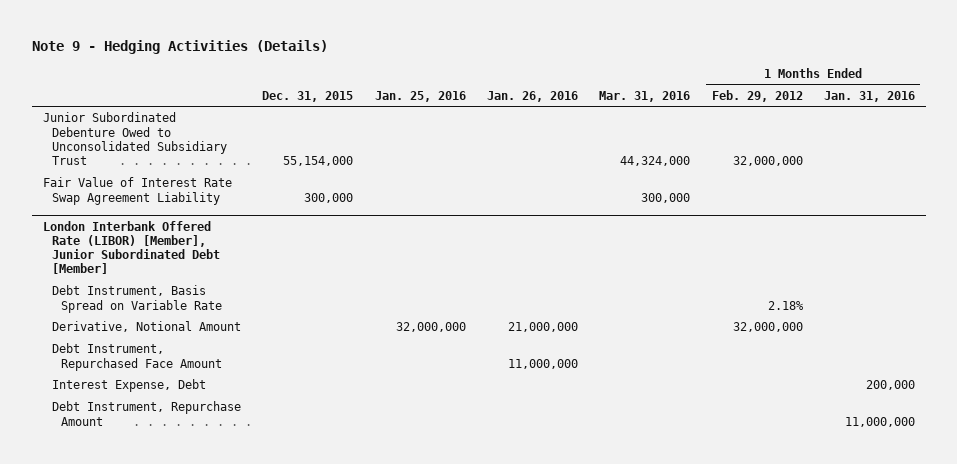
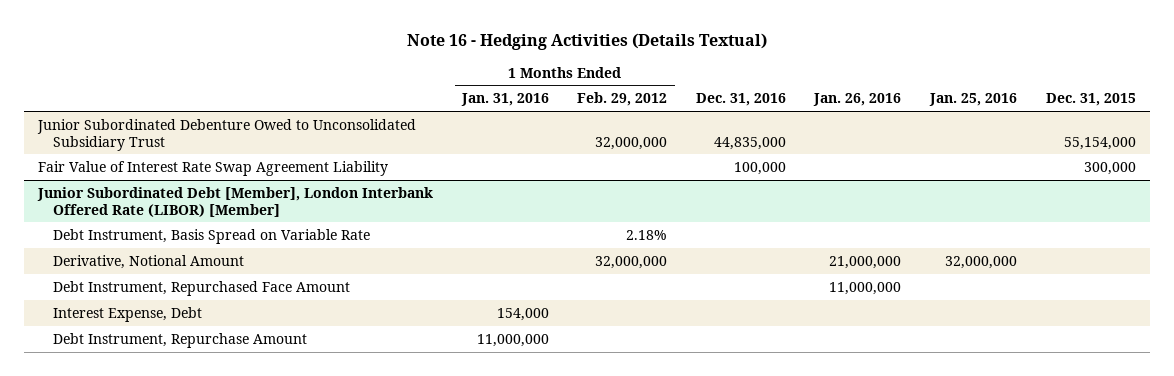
[31,39,328,54] Note 9 - Hedging Activities (Details) -> [406,32,767,50] Note 16 - Hedging Activities (Details Textual)
[599,90,691,102] Mar. 31, 2016 -> none
none -> [695,93,786,107] Dec. 31, 2016
[42,220,220,275] London Interbank Offered Rate (LIBOR) [Member], Junior Subordinated Debt [Member] -> [37,186,434,217] Junior Subordinated Debt [Member], London Interbank Offered Rate (LIBOR) [Member]
[865,380,915,391] 200,000 -> [496,307,549,321] 154,000

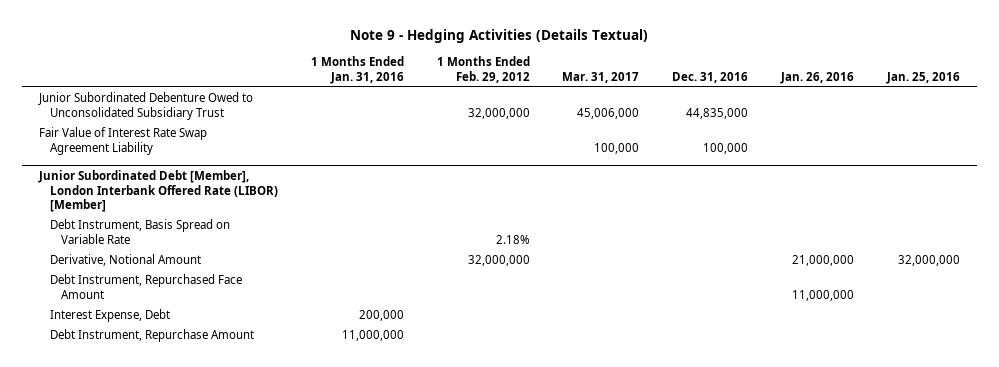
[406,32,767,50] Note 16 - Hedging Activities (Details Textual) -> [350,29,649,44] Note 9 - Hedging Activities (Details Textual)
[1045,93,1136,107] Dec. 31, 2015 -> none
none -> [562,72,640,84] Mar. 31, 2017
[496,307,549,321] 154,000 -> [358,310,404,322] 200,000

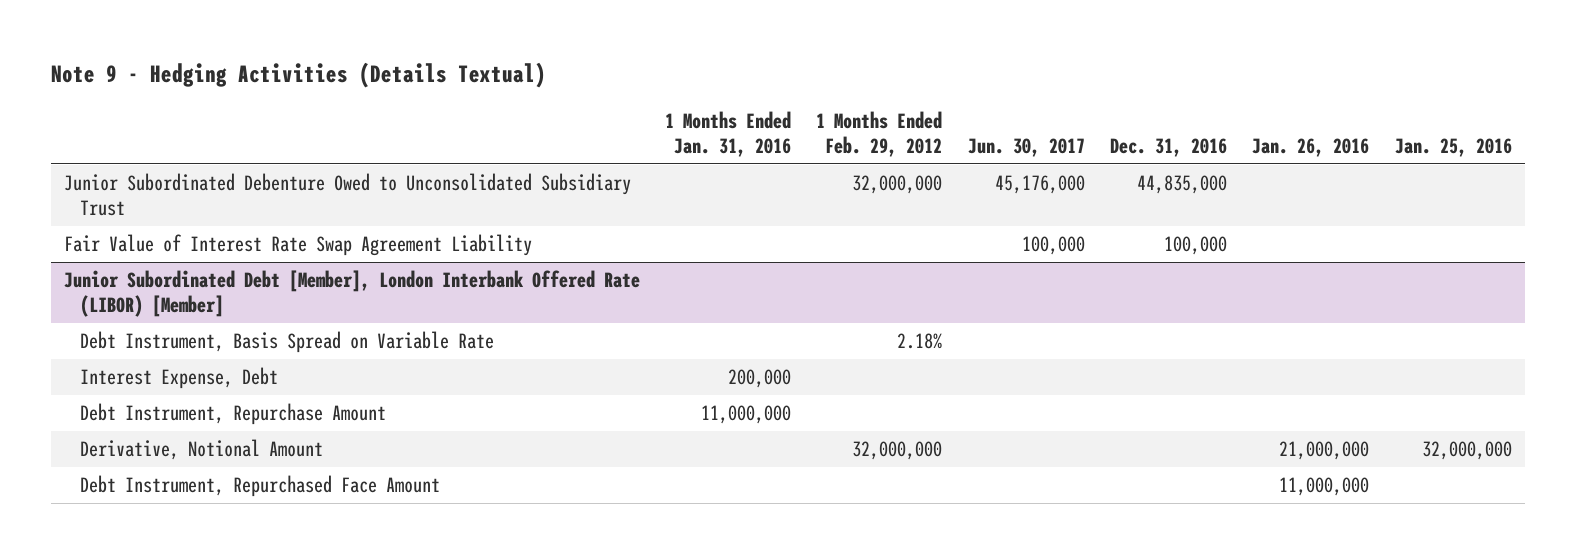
[562,72,640,84] Mar. 31, 2017 -> none
none -> [967,137,1085,157] Jun. 30, 2017
[49,254,201,267] Derivative, Notional Amount -> [80,439,324,461] Derivative, Notional Amount
[49,274,242,300] Debt Instrument, Repurchased Face Amount -> [80,475,441,498] Debt Instrument, Repurchased Face Amount

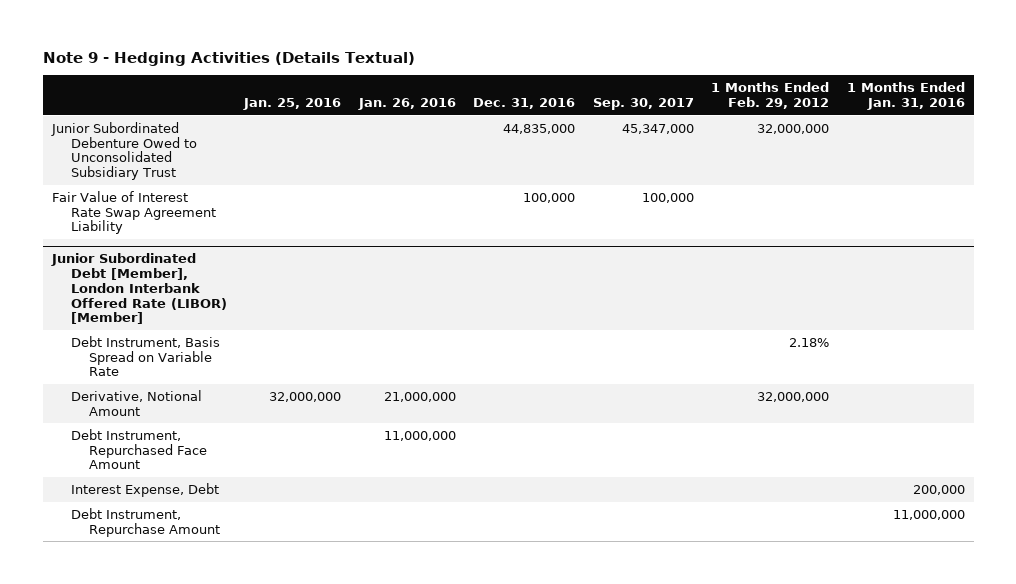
[967,137,1085,157] Jun. 30, 2017 -> none
none -> [592,97,694,110] Sep. 30, 2017
[80,367,279,390] Interest Expense, Debt -> [70,482,219,497] Interest Expense, Debt
[80,403,387,426] Debt Instrument, Repurchase Amount -> [70,507,221,537] Debt Instrument, Repurchase Amount

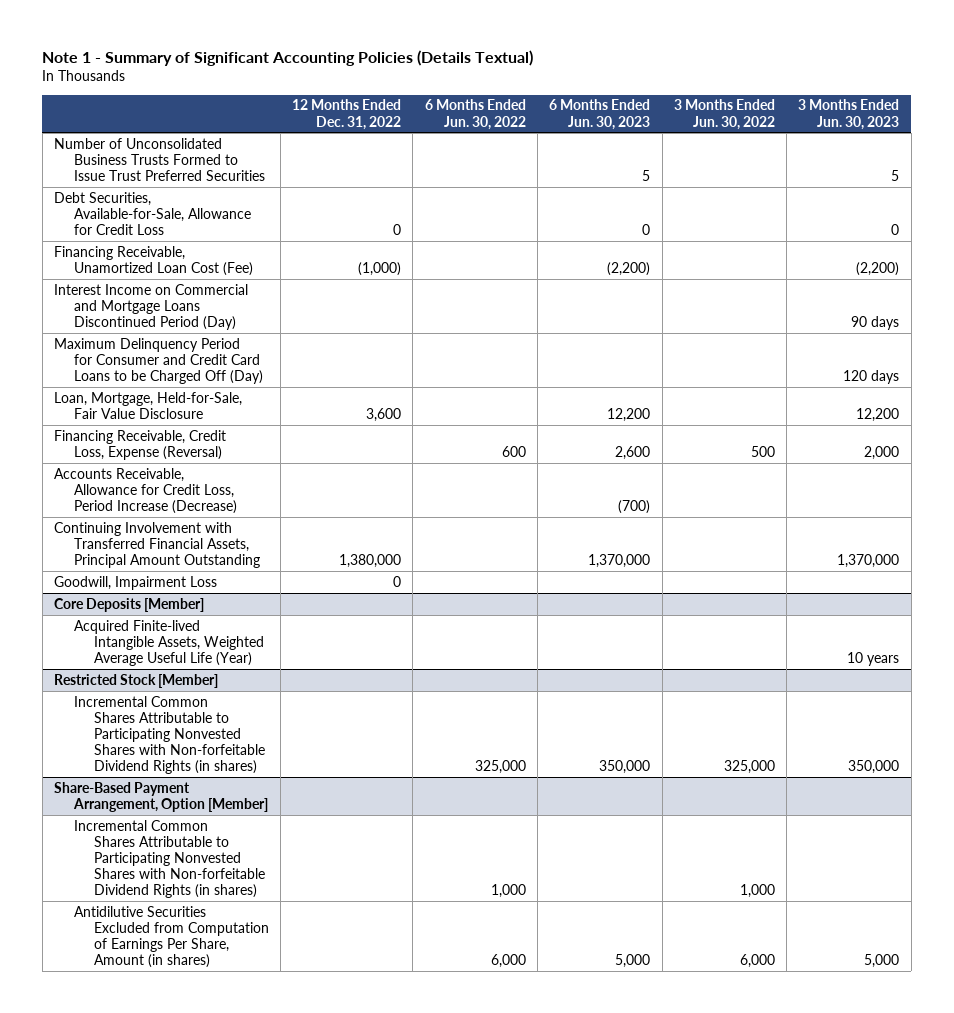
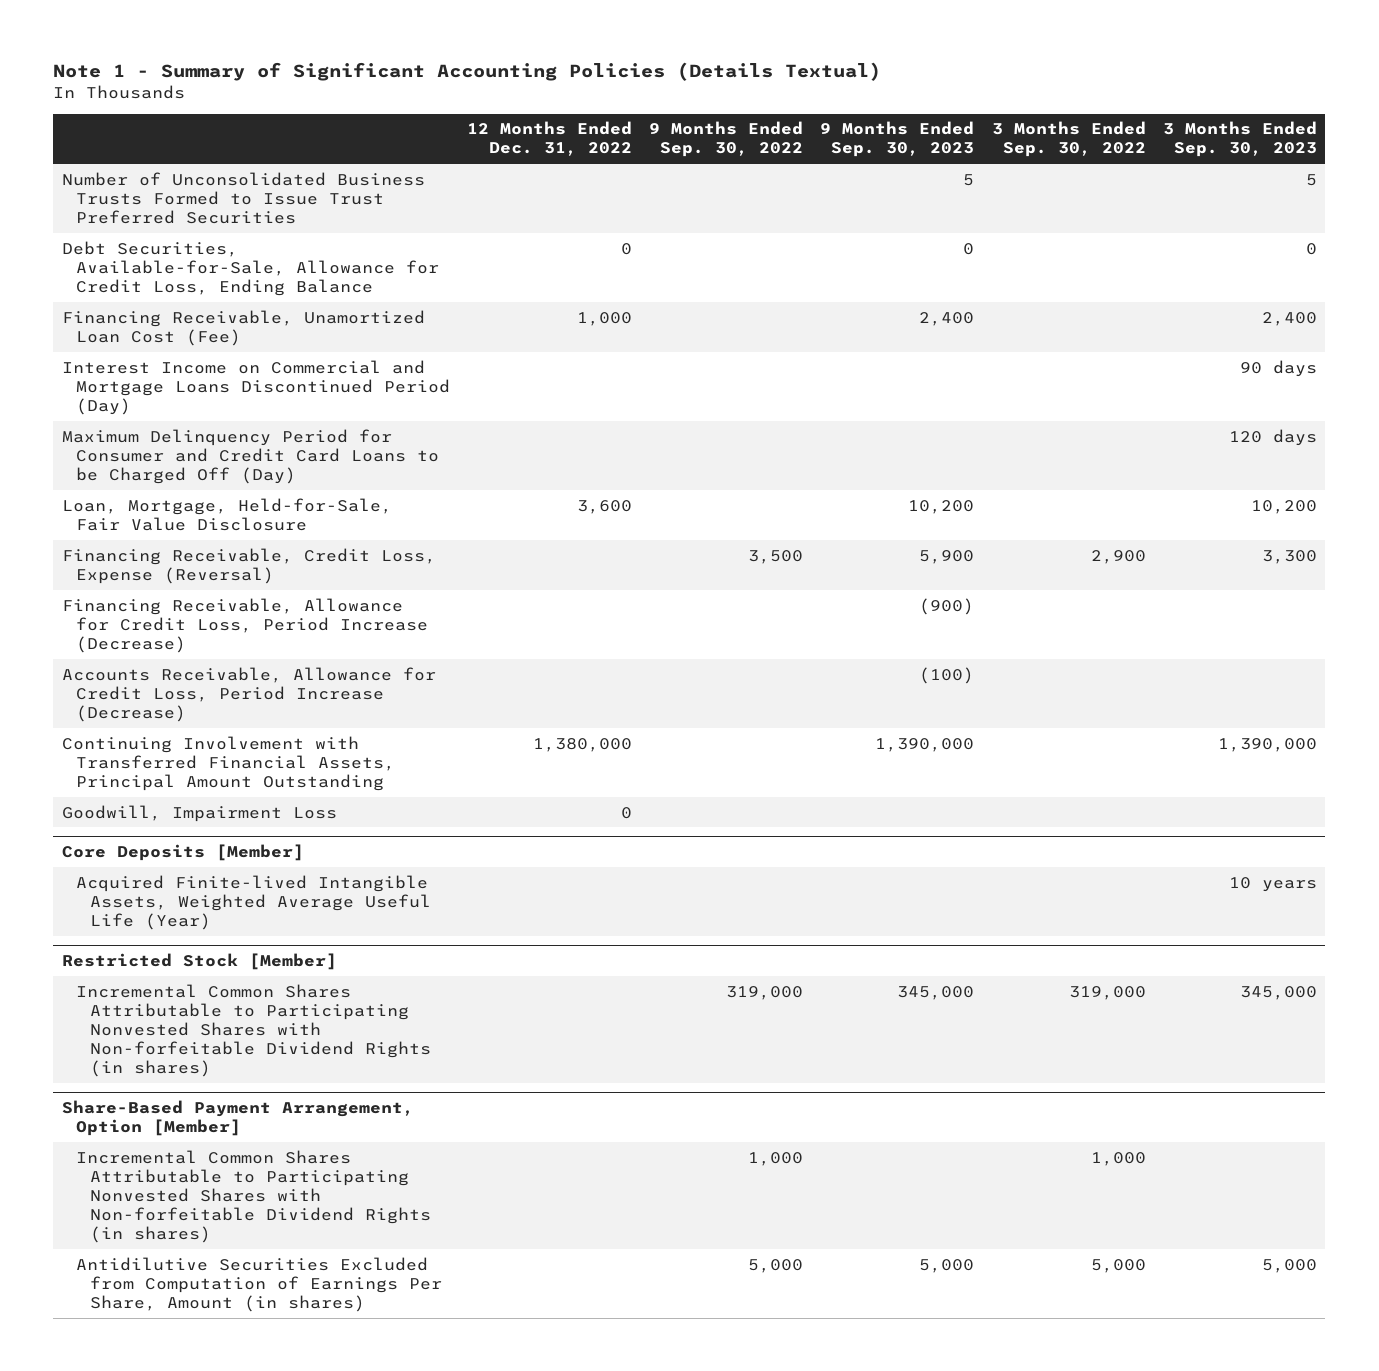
[424,99,526,130] 6 Months Ended Jun. 30, 2022 -> none
[549,99,651,130] 6 Months Ended Jun. 30, 2023 -> none
[673,99,775,130] 3 Months Ended Jun. 30, 2022 -> none
[798,99,900,130] 3 Months Ended Jun. 30, 2023 -> none
none -> [649,121,804,158] 9 Months Ended Sep. 30, 2022
none -> [820,121,975,158] 9 Months Ended Sep. 30, 2023
none -> [991,121,1146,158] 3 Months Ended Sep. 30, 2022
none -> [1162,121,1317,158] 3 Months Ended Sep. 30, 2023
[54,191,251,236] Debt Securities, Available-for-Sale, Allowance for Credit Loss -> [61,240,440,296] Debt Securities, Available-for-Sale, Allowance for Credit Loss, Ending Balance
[358,261,402,276] (1,000) -> [577,311,633,326] 1,000
none -> [61,597,429,653] Financing Receivable, Allowance for Credit Loss, Period Increase (Decrease)

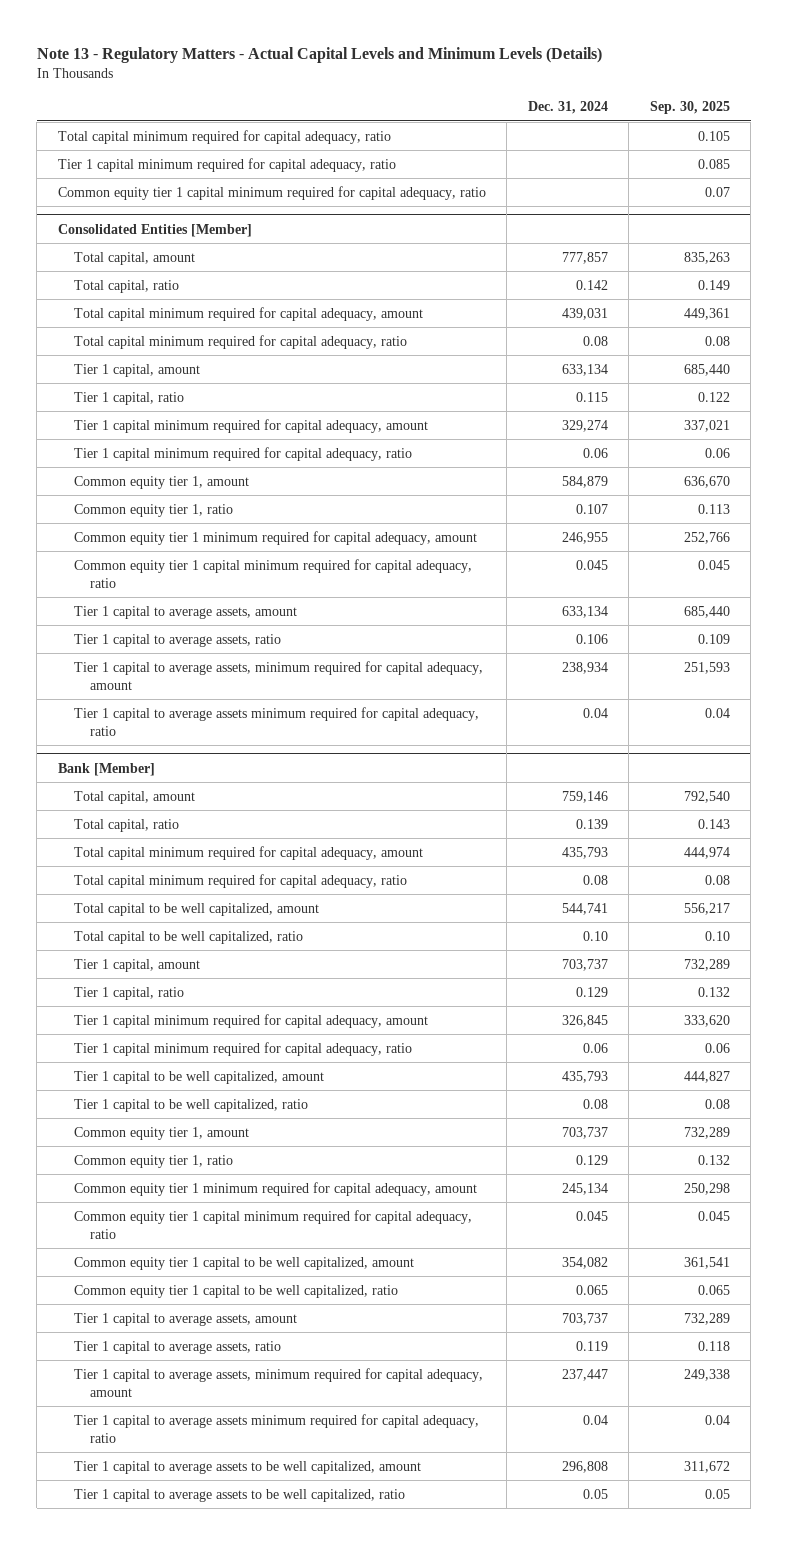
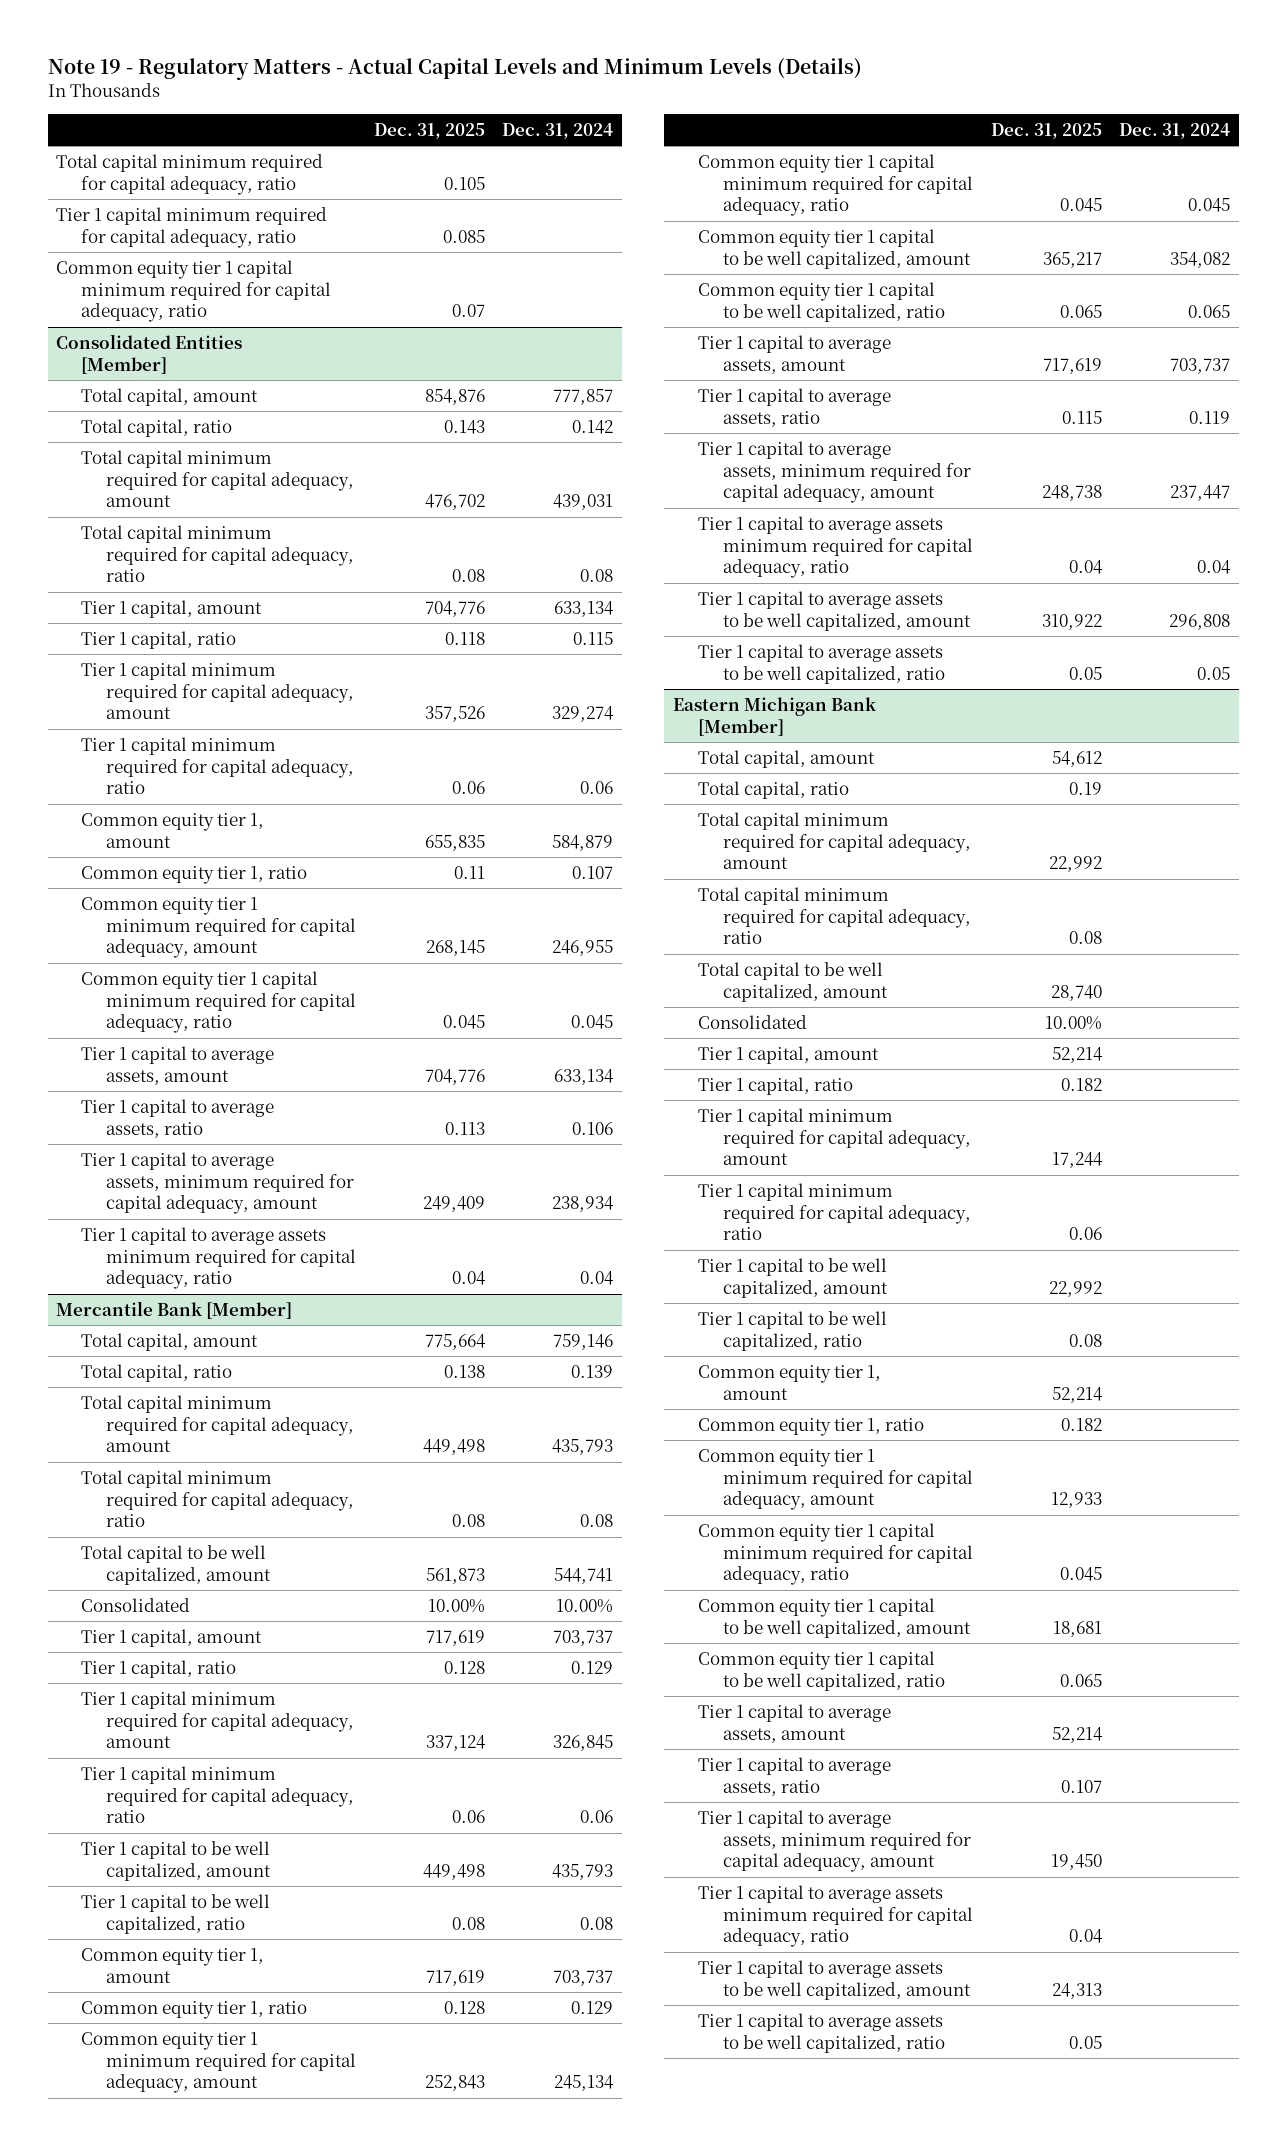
[36,46,602,63] Note 13 - Regulatory Matters - Actual Capital Levels and Minimum Levels (Details) -> [47,57,862,81] Note 19 - Regulatory Matters - Actual Capital Levels and Minimum Levels (Details)
[649,100,730,114] Sep. 30, 2025 -> none
none -> [373,122,485,139] Dec. 31, 2025
[57,762,155,776] Bank [Member] -> [56,1300,293,1319] Mercantile Bank [Member]
[73,930,303,944] Total capital to be well capitalized, ratio -> none
none -> [81,1597,191,1612] Consolidated
none -> [673,696,877,736] Eastern Michigan Bank [Member]
none -> [698,749,876,768] Total capital, amount
none -> [698,780,850,799] Total capital, ratio
none -> [698,811,972,870] Total capital minimum required for capital adequacy, amount
none -> [698,886,972,945] Total capital minimum required for capital adequacy, ratio
none -> [698,961,889,1002] Total capital to be well capitalized, amount
none -> [698,1014,808,1029] Consolidated
none -> [698,1045,880,1064] Tier 1 capital, amount
none -> [698,1076,854,1095] Tier 1 capital, ratio
none -> [698,1107,972,1166] Tier 1 capital minimum required for capital adequacy, amount
none -> [698,1182,972,1241] Tier 1 capital minimum required for capital adequacy, ratio
none -> [698,1257,889,1298] Tier 1 capital to be well capitalized, amount
none -> [698,1310,888,1351] Tier 1 capital to be well capitalized, ratio
none -> [698,1364,882,1400] Common equity tier 1, amount
none -> [698,1417,925,1436] Common equity tier 1, ratio
none -> [698,1448,974,1511] Common equity tier 1 minimum required for capital adequacy, amount
none -> [698,1522,974,1586] Common equity tier 1 capital minimum required for capital adequacy, ratio
none -> [698,1597,972,1638] Common equity tier 1 capital to be well capitalized, amount
none -> [698,1650,946,1691] Common equity tier 1 capital to be well capitalized, ratio
none -> [698,1703,892,1743] Tier 1 capital to average assets, amount
none -> [698,1756,892,1796] Tier 1 capital to average assets, ratio
none -> [698,1809,972,1873] Tier 1 capital to average assets, minimum required for capital adequacy, amount
none -> [698,1884,974,1948] Tier 1 capital to average assets minimum required for capital adequacy, ratio
none -> [698,1959,972,2000] Tier 1 capital to average assets to be well capitalized, amount
none -> [698,2012,946,2053] Tier 1 capital to average assets to be well capitalized, ratio

